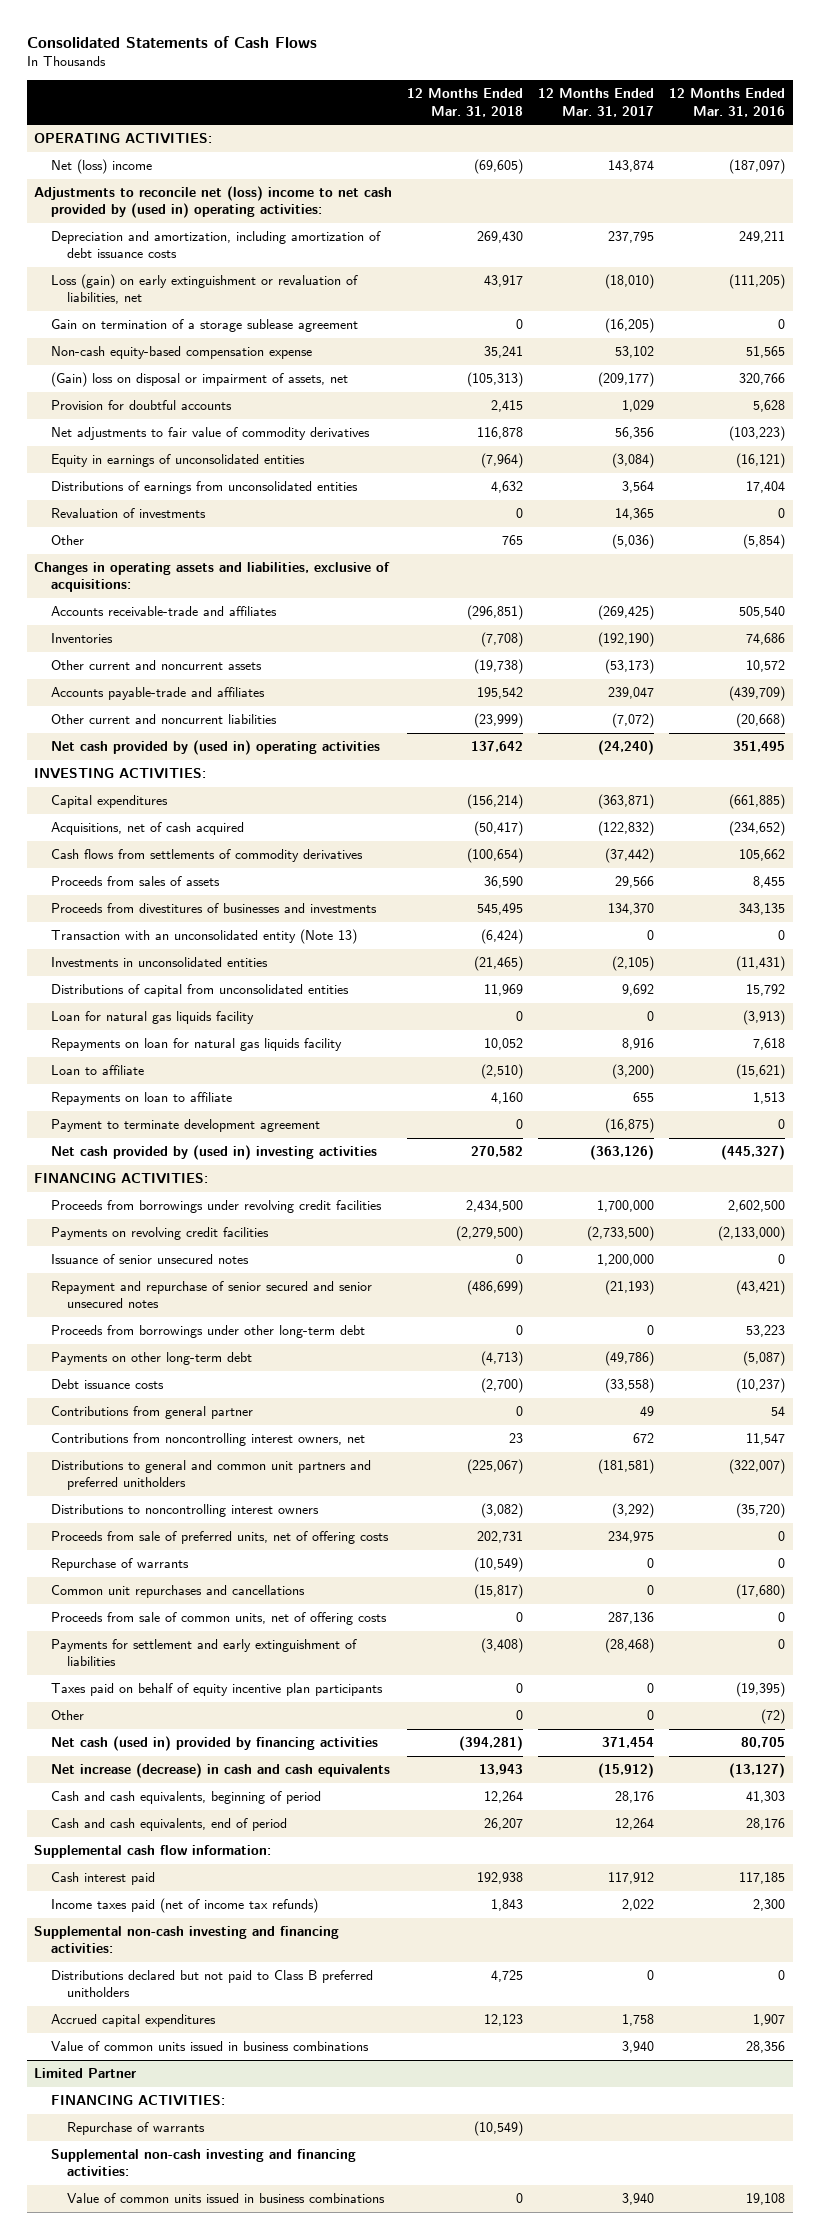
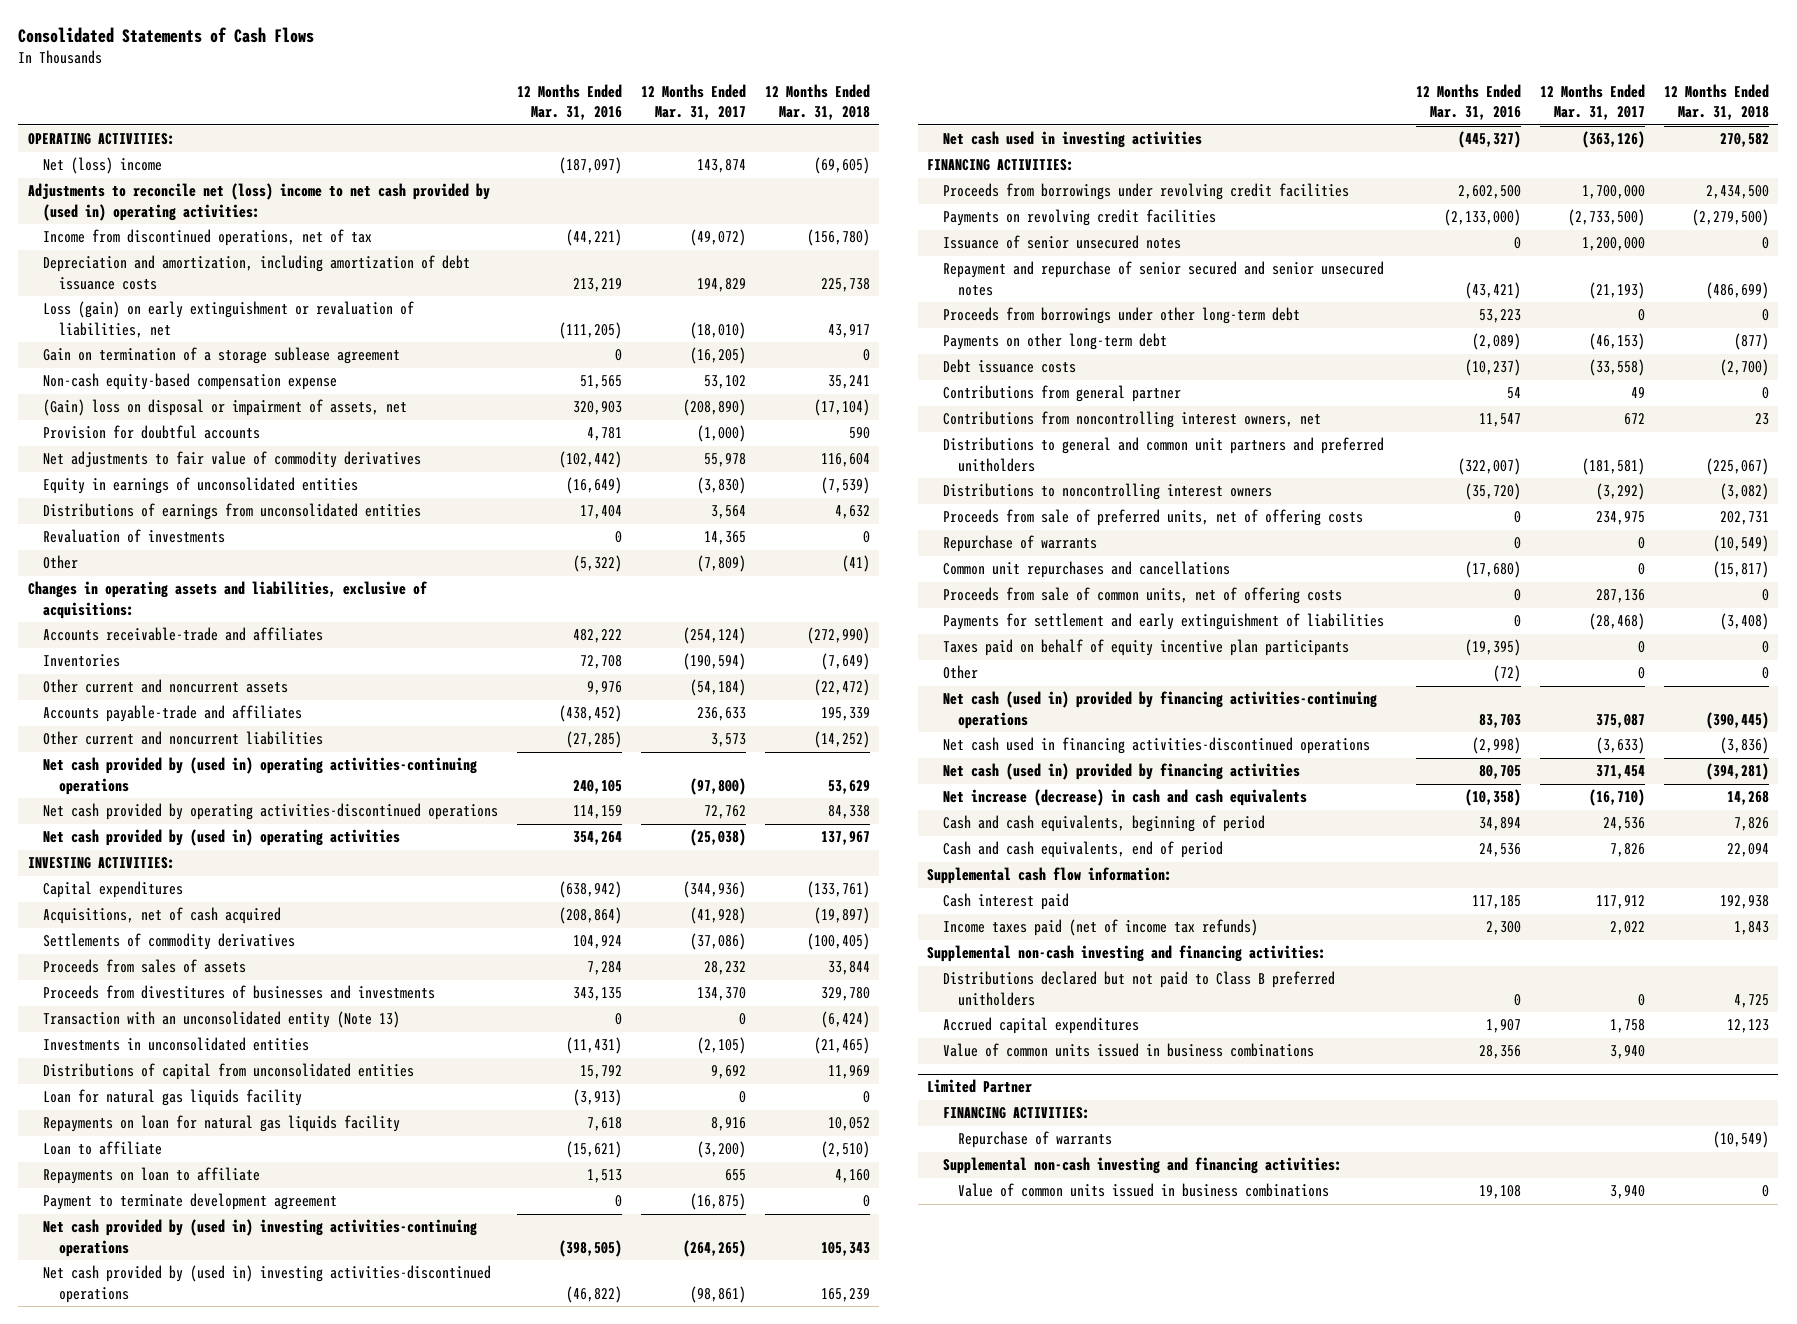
none -> [43,229,373,247] Income from discontinued operations, net of tax
[477,231,524,244] 269,430 -> [820,277,870,292] 225,738
[608,231,655,244] 237,795 -> [696,277,746,292] 194,829
[739,231,786,244] 249,211 -> [572,277,622,292] 213,219
[467,372,524,388] (105,313) -> [813,399,870,417] (17,104)
[598,372,655,388] (209,177) -> [682,399,746,417] (208,890)
[739,373,786,386] 320,766 -> [572,401,622,416] 320,903
[491,400,524,413] 2,415 -> [848,427,870,440] 590
[622,400,655,413] 1,029 -> [696,425,746,443] (1,000)
[753,400,786,413] 5,628 -> [586,427,622,442] 4,781
[477,427,524,440] 116,878 -> [820,453,870,468] 116,604
[615,427,655,440] 56,356 -> [703,453,746,468] 55,978
[729,426,786,442] (103,223) -> [558,451,622,469] (102,442)
[481,453,524,469] (7,964) -> [820,477,870,495] (7,539)
[612,453,655,469] (3,084) -> [696,477,746,495] (3,830)
[736,453,786,469] (16,121) -> [565,477,622,495] (16,649)
[502,535,524,546] 765 -> [841,555,870,573] (41)
[612,534,655,550] (5,036) -> [696,555,746,573] (7,809)
[743,534,786,550] (5,854) -> [572,555,622,573] (5,322)
[467,605,524,621] (296,851) -> [806,627,870,645] (272,990)
[598,605,655,621] (269,425) -> [682,627,746,645] (254,124)
[739,606,786,619] 505,540 -> [572,629,622,644] 482,222
[481,632,524,648] (7,708) -> [820,653,870,671] (7,649)
[598,632,655,648] (192,190) -> [682,653,746,671] (190,594)
[746,633,786,646] 74,686 -> [579,655,622,670] 72,708
[474,659,524,675] (19,738) -> [813,679,870,697] (22,472)
[605,659,655,675] (53,173) -> [689,679,746,697] (54,184)
[746,660,786,673] 10,572 -> [586,681,622,696] 9,976
[477,687,524,700] 195,542 -> [820,707,870,722] 195,339
[608,687,655,700] 239,047 -> [696,707,746,722] 236,633
[729,686,786,702] (439,709) -> [558,705,622,723] (438,452)
[474,713,524,729] (23,999) -> [813,731,870,749] (14,252)
[612,713,655,729] (7,072) -> [710,733,746,748] 3,573
[736,713,786,729] (20,668) -> [565,731,622,749] (27,285)
none -> [43,757,478,795] Net cash provided by (used in) operating activities-continuing operations
none -> [43,803,499,821] Net cash provided by operating activities-discontinued operations
[471,741,524,753] 137,642 -> [820,831,870,846] 137,967
[598,740,655,756] (24,240) -> [689,829,746,847] (25,038)
[733,741,786,753] 351,495 -> [572,831,622,846] 354,264
[467,794,524,810] (156,214) -> [806,881,870,899] (133,761)
[598,794,655,810] (363,871) -> [682,881,746,899] (344,936)
[729,794,786,810] (661,885) -> [558,881,622,899] (638,942)
[474,821,524,837] (50,417) -> [813,907,870,925] (19,897)
[598,821,655,837] (122,832) -> [689,907,746,925] (41,928)
[729,821,786,837] (234,652) -> [558,907,622,925] (208,864)
[50,849,363,863] Cash flows from settlements of commodity derivatives -> [43,933,296,951] Settlements of commodity derivatives
[467,848,524,864] (100,654) -> [806,933,870,951] (100,405)
[605,848,655,864] (37,442) -> [689,933,746,951] (37,086)
[739,849,786,862] 105,662 -> [572,935,622,950] 104,924
[484,876,524,889] 36,590 -> [827,961,870,976] 33,844
[615,876,655,889] 29,566 -> [703,961,746,976] 28,232
[753,876,786,889] 8,455 -> [586,961,622,976] 7,284
[477,903,524,916] 545,495 -> [820,987,870,1002] 329,780
[50,1145,377,1161] Net cash provided by (used in) investing activities -> [43,1219,478,1257] Net cash provided by (used in) investing activities-continuing operations
[471,1146,524,1158] 270,582 -> [820,1241,870,1256] 105,343
[590,1145,655,1161] (363,126) -> [682,1239,746,1257] (264,265)
[721,1145,786,1161] (445,327) -> [558,1239,622,1257] (398,505)
none -> [43,1265,492,1303] Net cash provided by (used in) investing activities-discontinued operations
none -> [942,131,1202,149] Net cash used in investing activities
[481,1351,524,1367] (4,713) -> [1733,333,1769,351] (877)
[605,1351,655,1367] (49,786) -> [1589,333,1646,351] (46,153)
[743,1351,786,1367] (5,087) -> [1472,333,1522,351] (2,089)
none -> [942,691,1377,729] Net cash (used in) provided by financing activities-continuing operations
none -> [942,737,1370,755] Net cash used in financing activities-discontinued operations
[479,1764,524,1776] 13,943 -> [1726,791,1769,806] 14,268
[598,1763,655,1779] (15,912) -> [1589,789,1646,807] (16,710)
[729,1763,786,1779] (13,127) -> [1465,789,1522,807] (10,358)
[484,1791,524,1804] 12,264 -> [1733,817,1769,832] 7,826
[615,1791,655,1804] 28,176 -> [1603,817,1646,832] 24,536
[746,1791,786,1804] 41,303 -> [1479,817,1522,832] 34,894
[484,1818,524,1831] 26,207 -> [1726,843,1769,858] 22,094
[615,1818,655,1831] 12,264 -> [1610,843,1646,858] 7,826
[746,1818,786,1831] 28,176 -> [1479,843,1522,858] 24,536

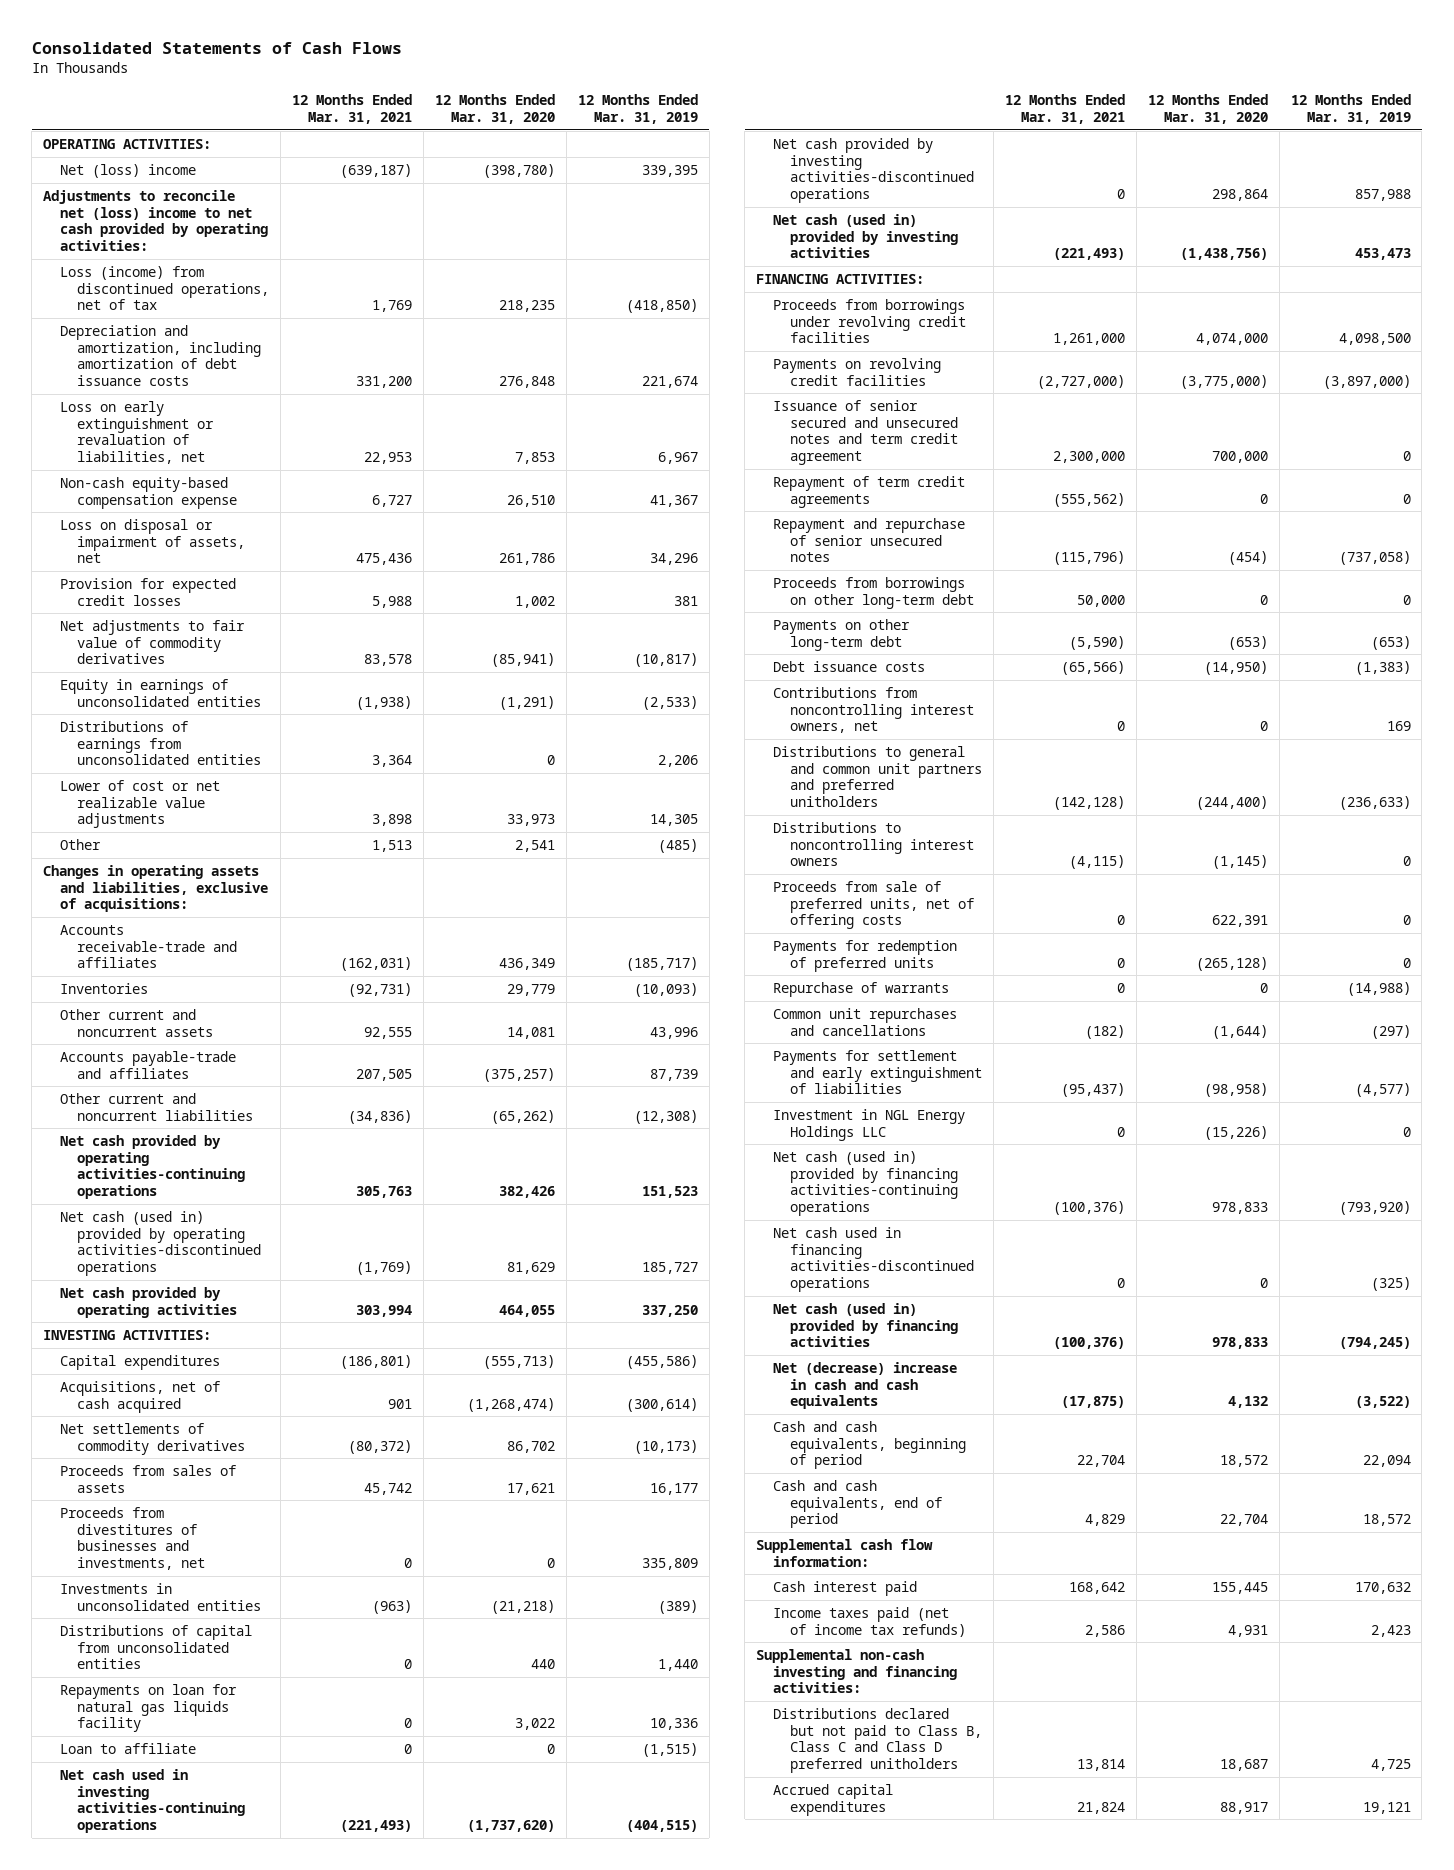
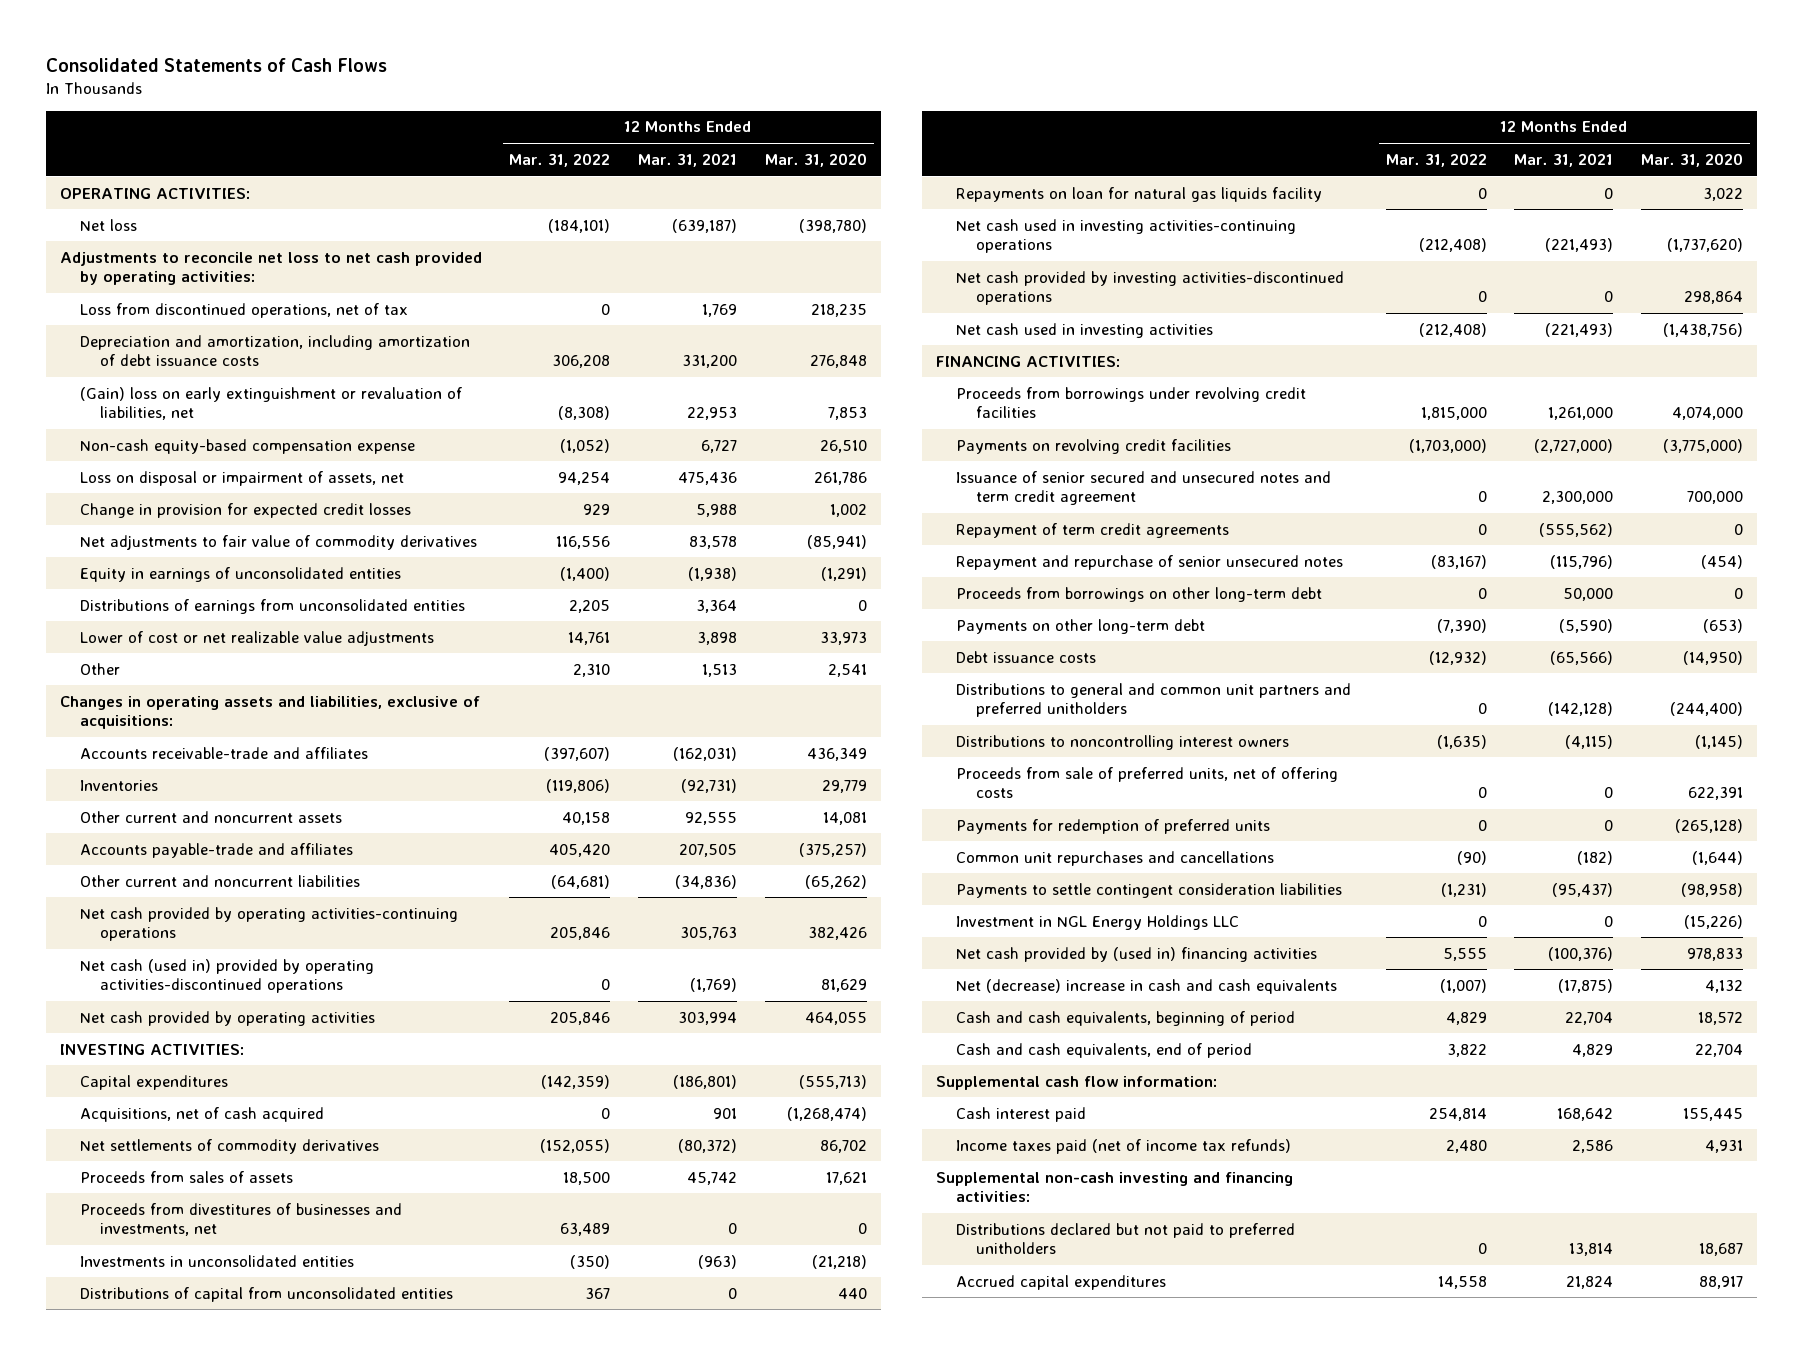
[577,94,698,125] 12 Months Ended Mar. 31, 2019 -> none
none -> [509,152,611,167] Mar. 31, 2022
[60,164,197,179] Net (loss) income -> [79,218,137,231] Net loss
[43,190,269,252] Adjustments to reconcile net (loss) income to net cash provided by operating activities: -> [59,251,482,286] Adjustments to reconcile net loss to net cash provided by operating activities:
[60,266,270,311] Loss (income) from discontinued operations, net of tax -> [79,302,408,318] Loss from discontinued operations, net of tax
[60,401,215,465] Loss on early extinguishment or revaluation of liabilities, net -> [79,386,462,421] (Gain) loss on early extinguishment or revaluation of liabilities, net
[60,578,237,606] Provision for expected credit losses -> [79,502,411,518] Change in provision for expected credit losses
[60,1743,197,1755] Loan to affiliate -> none
[773,214,959,259] Net cash (used in) provided by investing activities -> [956,322,1214,338] Net cash used in investing activities
[773,687,975,734] Contributions from noncontrolling interest owners, net -> none
[773,982,950,998] Repurchase of warrants -> none
[773,1050,983,1095] Payments for settlement and early extinguishment of liabilities -> [956,882,1343,898] Payments to settle contingent consideration liabilities
[773,1151,959,1217] Net cash (used in) provided by financing activities-continuing operations -> none
[773,1227,975,1293] Net cash used in financing activities-discontinued operations -> none
[773,1303,959,1348] Net cash (used in) provided by financing activities -> [956,946,1318,962] Net cash provided by (used in) financing activities
[773,1708,983,1774] Distributions declared but not paid to Class B, Class C and Class D preferred unitholders -> [956,1222,1296,1255] Distributions declared but not paid to preferred unitholders

